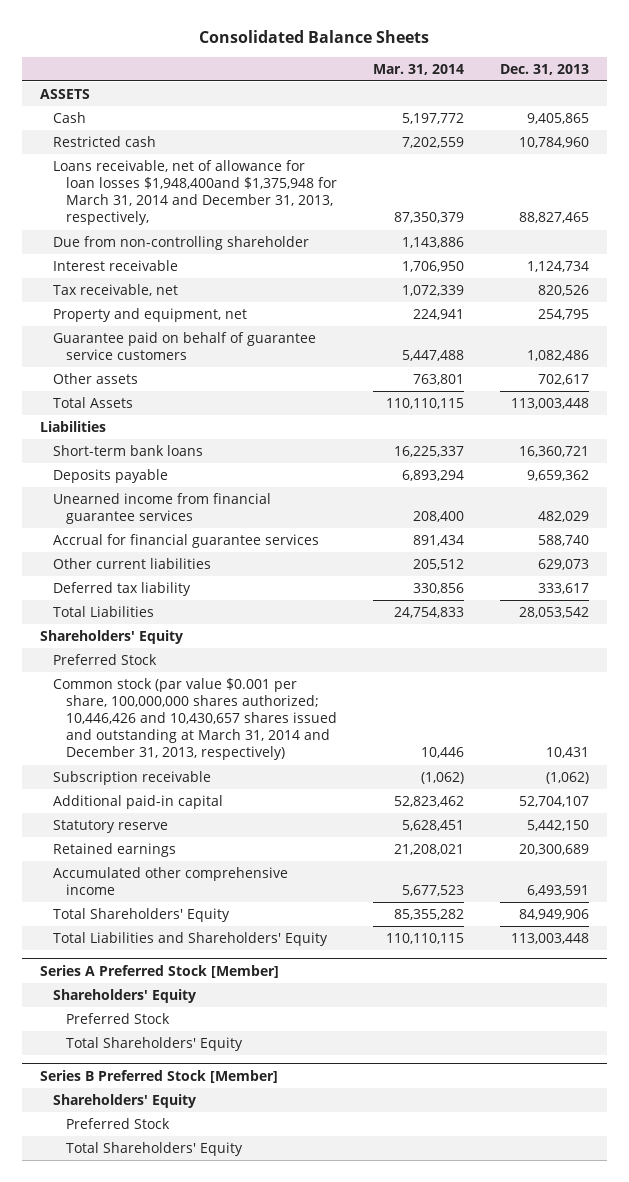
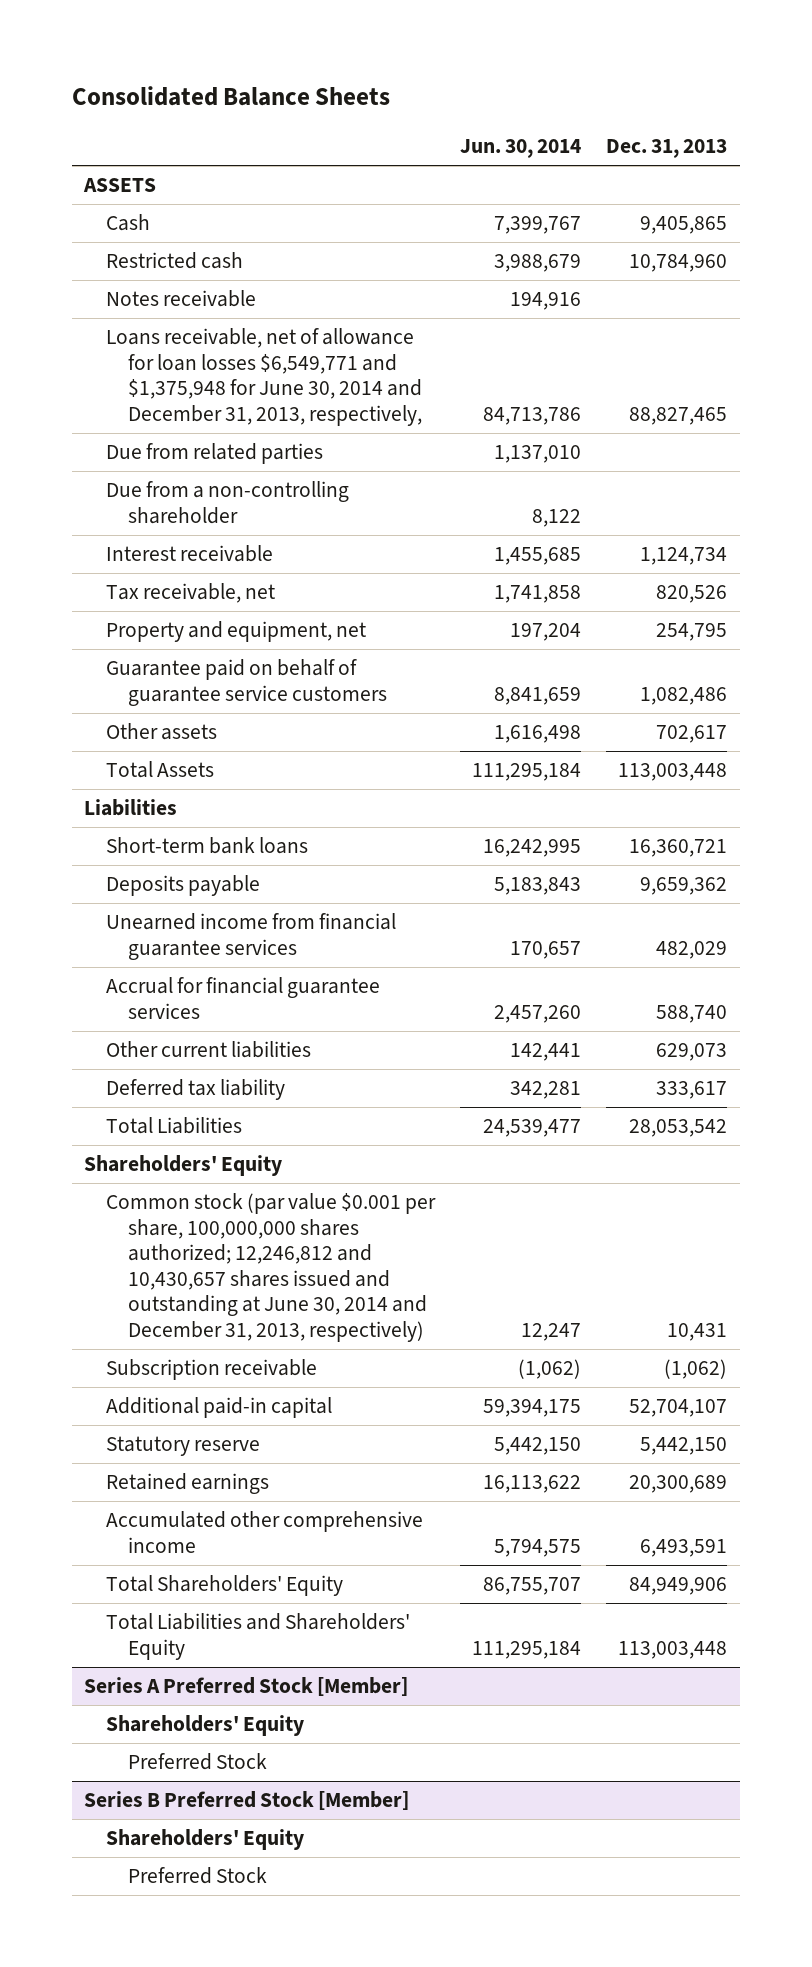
[373,63,465,75] Mar. 31, 2014 -> none
none -> [460,139,582,159] Jun. 30, 2014
none -> [106,290,257,308] Notes receivable
[52,159,338,226] Loans receivable, net of allowance for loan losses $1,948,400and $1,375,948 for March 31, 2014 and December 31, 2013, respectively, -> [106,328,422,426] Loans receivable, net of allowance for loan losses $6,549,771 and $1,375,948 for June 30, 2014 and December 31, 2013, respectively,
none -> [106,443,324,465] Due from related parties
[52,235,309,250] Due from non-controlling shareholder -> [106,481,350,524] Due from a non-controlling shareholder
[52,653,157,665] Preferred Stock -> none
[52,677,338,761] Common stock (par value $0.001 per share, 100,000,000 shares authorized; 10,446,426 and 10,430,657 shares issued and outstanding at March 31, 2014 and December 31, 2013, respectively) -> [106,1193,437,1342] Common stock (par value $0.001 per share, 100,000,000 shares authorized; 12,246,812 and 10,430,657 shares issued and outstanding at June 30, 2014 and December 31, 2013, respectively)
[66,1036,244,1051] Total Shareholders' Equity -> none
[66,1141,244,1156] Total Shareholders' Equity -> none

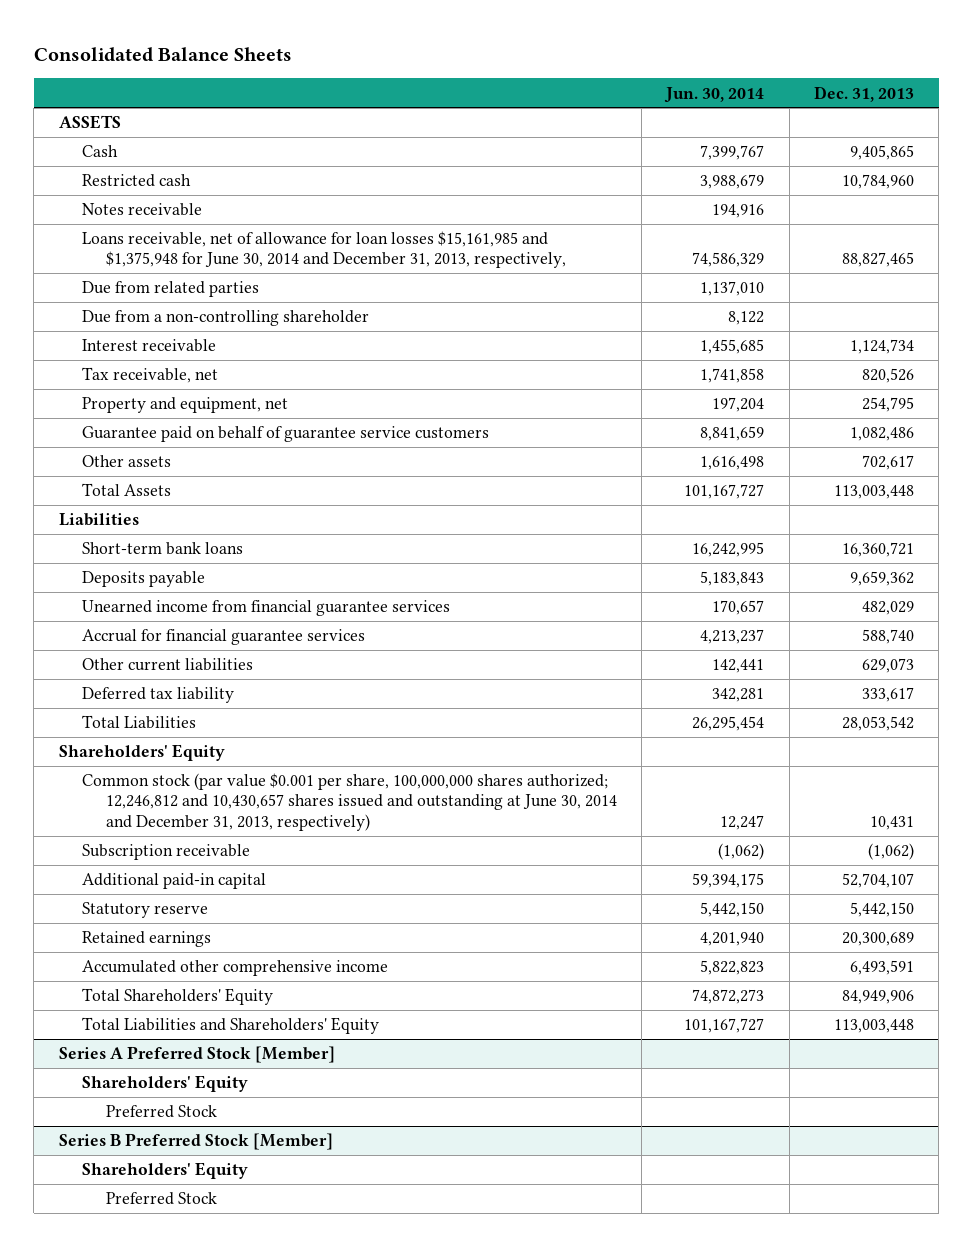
[106,328,422,426] Loans receivable, net of allowance for loan losses $6,549,771 and $1,375,948 for June 30, 2014 and December 31, 2013, respectively, -> [82,231,566,269] Loans receivable, net of allowance for loan losses $15,161,985 and $1,375,948 for June 30, 2014 and December 31, 2013, respectively,
[483,406,582,425] 84,713,786 -> [692,252,765,268] 74,586,329
[472,763,582,782] 111,295,184 -> [684,484,765,500] 101,167,727
[494,1004,582,1023] 2,457,260 -> [700,629,765,645] 4,213,237
[483,1119,582,1138] 24,539,477 -> [692,716,765,732] 26,295,454
[483,1475,582,1494] 16,113,622 -> [700,932,765,947] 4,201,940
[494,1538,582,1557] 5,794,575 -> [700,960,765,976] 5,822,823
[483,1577,582,1596] 86,755,707 -> [692,989,765,1005] 74,872,273
[472,1640,582,1659] 111,295,184 -> [684,1018,765,1034] 101,167,727

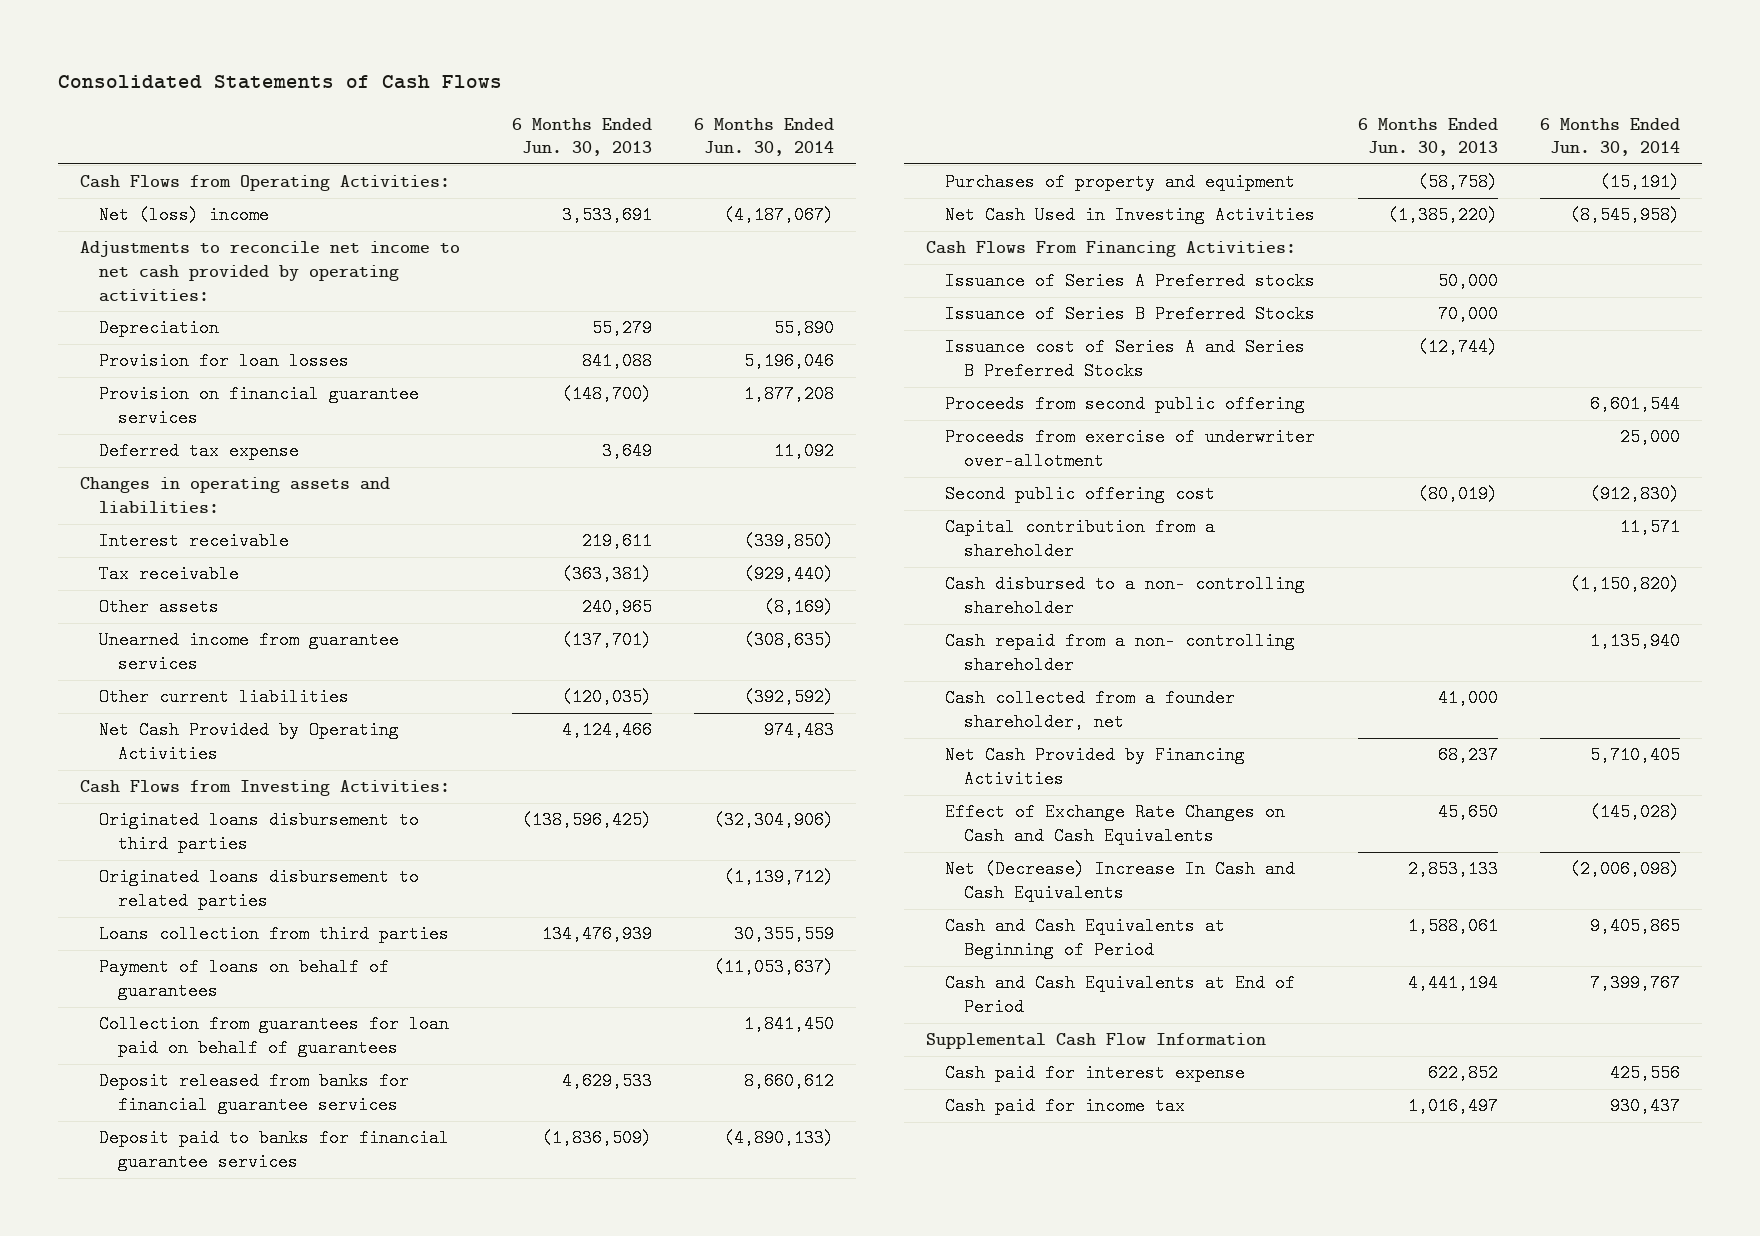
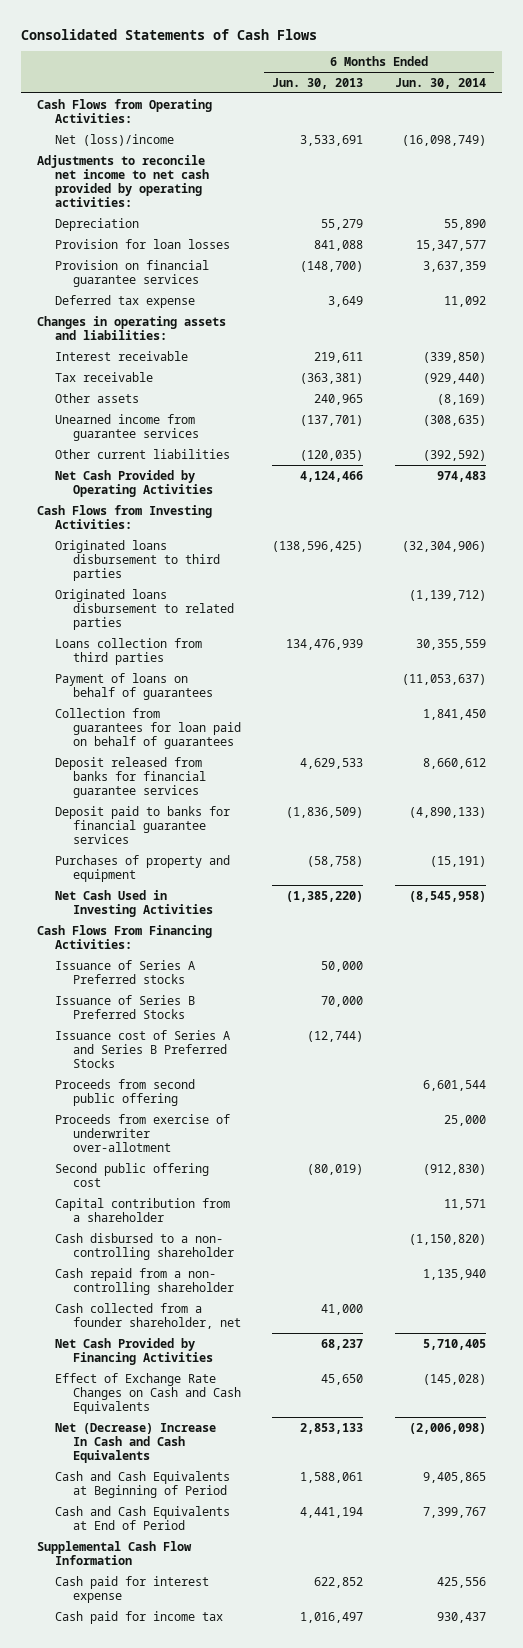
[98,206,269,225] Net (loss) income -> [54,133,174,146] Net (loss)/income
[724,206,835,225] (4,187,067) -> [401,134,486,146] (16,098,749)
[744,352,835,371] 5,196,046 -> [415,239,486,251] 15,347,577
[744,385,835,404] 1,877,208 -> [422,260,486,272] 3,637,359

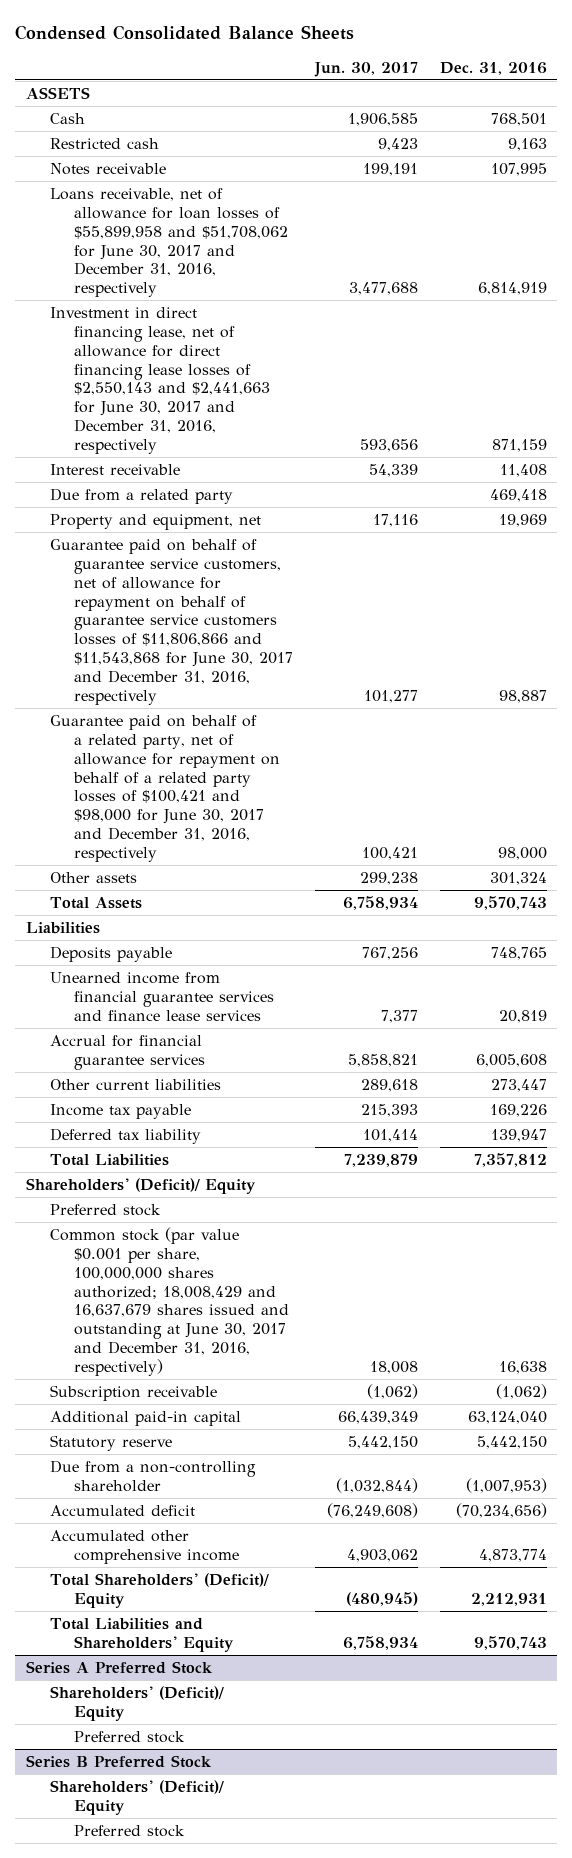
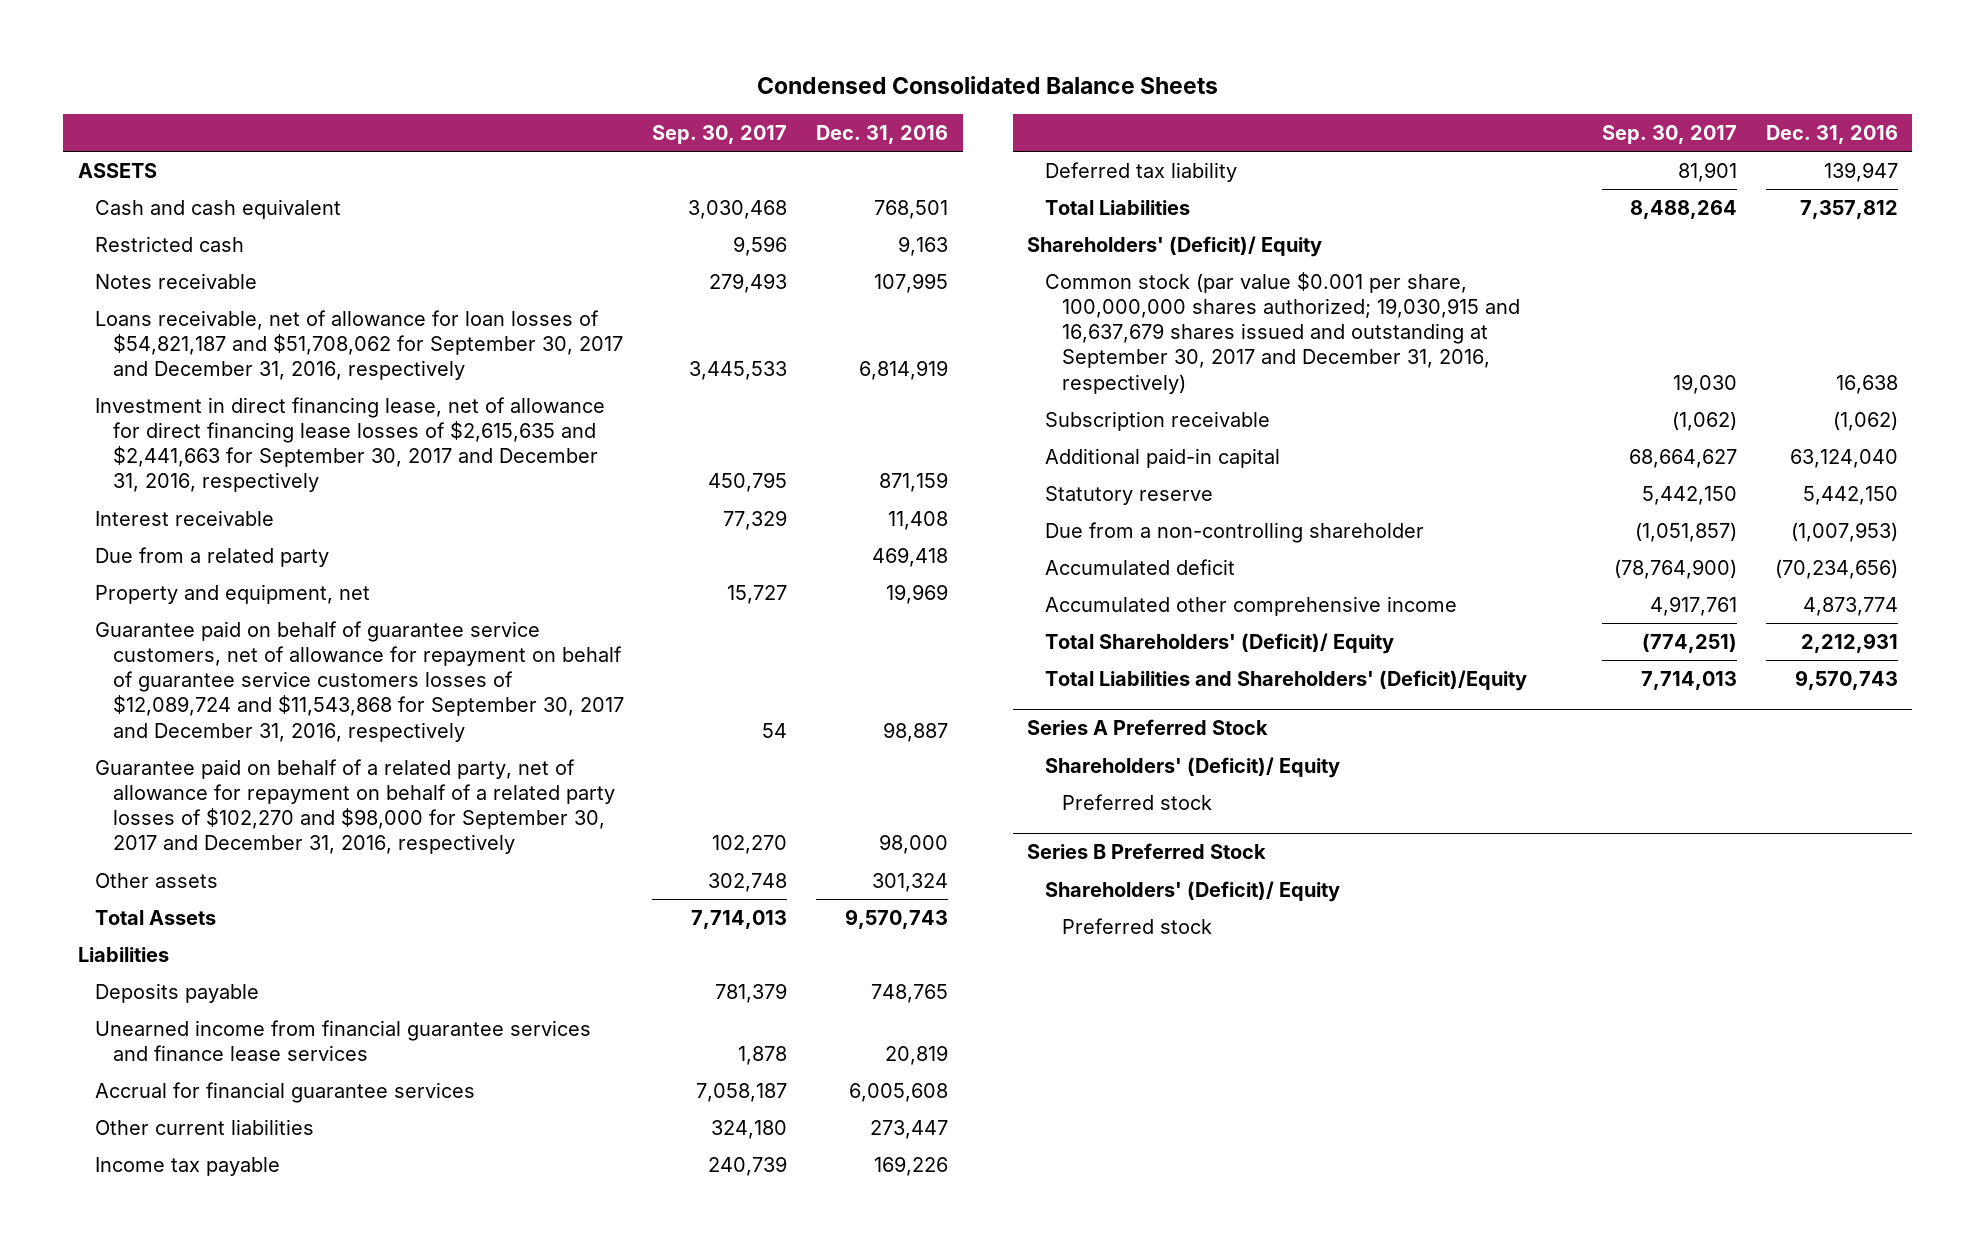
[313,61,418,77] Jun. 30, 2017 -> none
none -> [652,124,788,144] Sep. 30, 2017
[49,112,85,124] Cash -> [95,198,342,219] Cash and cash equivalent
[49,187,288,298] Loans receivable, net of allowance for loan losses of $55,899,958 and $51,708,062 for June 30, 2017 and December 31, 2016, respectively -> [95,309,623,381] Loans receivable, net of allowance for loan losses of $54,821,187 and $51,708,062 for September 30, 2017 and December 31, 2016, respectively
[49,306,270,454] Investment in direct financing lease, net of allowance for direct financing lease losses of $2,550,143 and $2,441,663 for June 30, 2017 and December 31, 2016, respectively -> [95,396,606,493] Investment in direct financing lease, net of allowance for direct financing lease losses of $2,615,635 and $2,441,663 for September 30, 2017 and December 31, 2016, respectively
[49,538,293,705] Guarantee paid on behalf of guarantee service customers, net of allowance for repayment on behalf of guarantee service customers losses of $11,806,866 and $11,543,868 for June 30, 2017 and December 31, 2016, respectively -> [95,620,624,742] Guarantee paid on behalf of guarantee service customers, net of allowance for repayment on behalf of guarantee service customers losses of $12,089,724 and $11,543,868 for September 30, 2017 and December 31, 2016, respectively
[49,714,280,862] Guarantee paid on behalf of a related party, net of allowance for repayment on behalf of a related party losses of $100,421 and $98,000 for June 30, 2017 and December 31, 2016, respectively -> [95,758,615,855] Guarantee paid on behalf of a related party, net of allowance for repayment on behalf of a related party losses of $102,270 and $98,000 for September 30, 2017 and December 31, 2016, respectively
[49,1203,161,1216] Preferred stock -> none
[49,1226,289,1376] Common stock (par value $0.001 per share, 100,000,000 shares authorized; 18,008,429 and 16,637,679 shares issued and outstanding at June 30, 2017 and December 31, 2016, respectively) -> [1044,271,1521,394] Common stock (par value $0.001 per share, 100,000,000 shares authorized; 19,030,915 and 16,637,679 shares issued and outstanding at September 30, 2017 and December 31, 2016, respectively)
[49,1617,234,1652] Total Liabilities and Shareholders' Equity -> [1044,669,1527,691] Total Liabilities and Shareholders' (Deficit)/Equity

